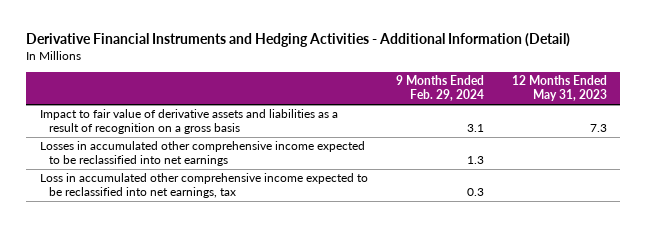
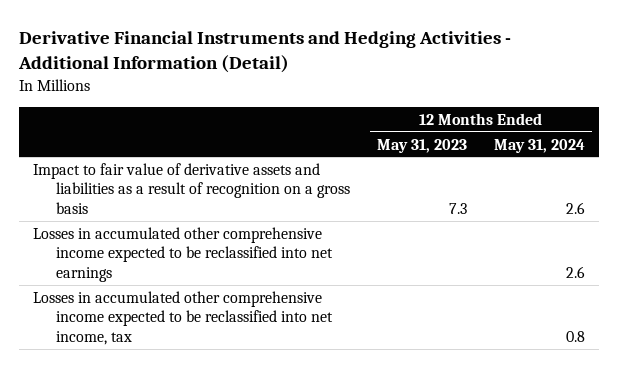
[395,75,484,101] 9 Months Ended Feb. 29, 2024 -> none
none -> [494,138,586,153] May 31, 2024
[40,173,369,199] Loss in accumulated other comprehensive income expected to be reclassified into net earnings, tax -> [32,290,333,345] Losses in accumulated other comprehensive income expected to be reclassified into net income, tax

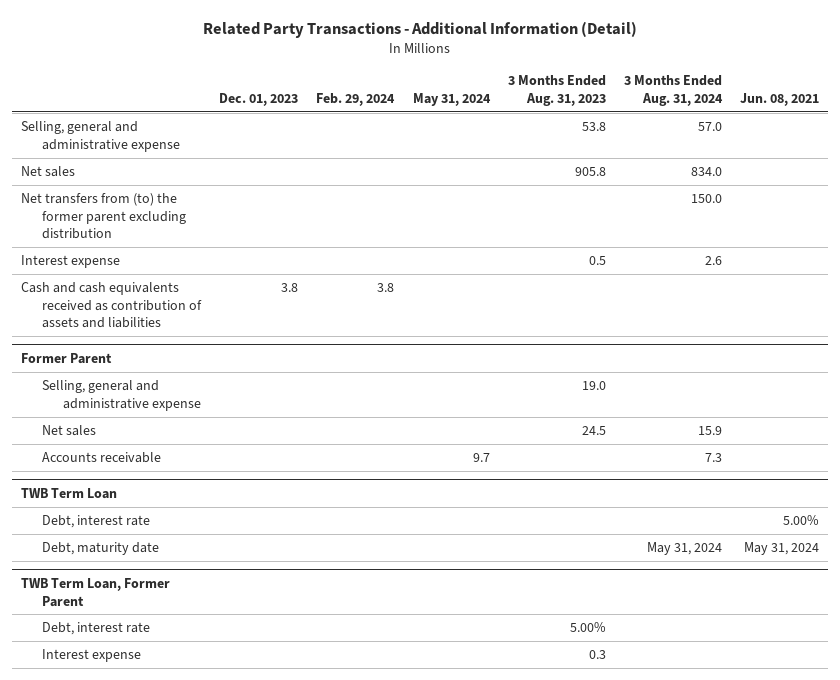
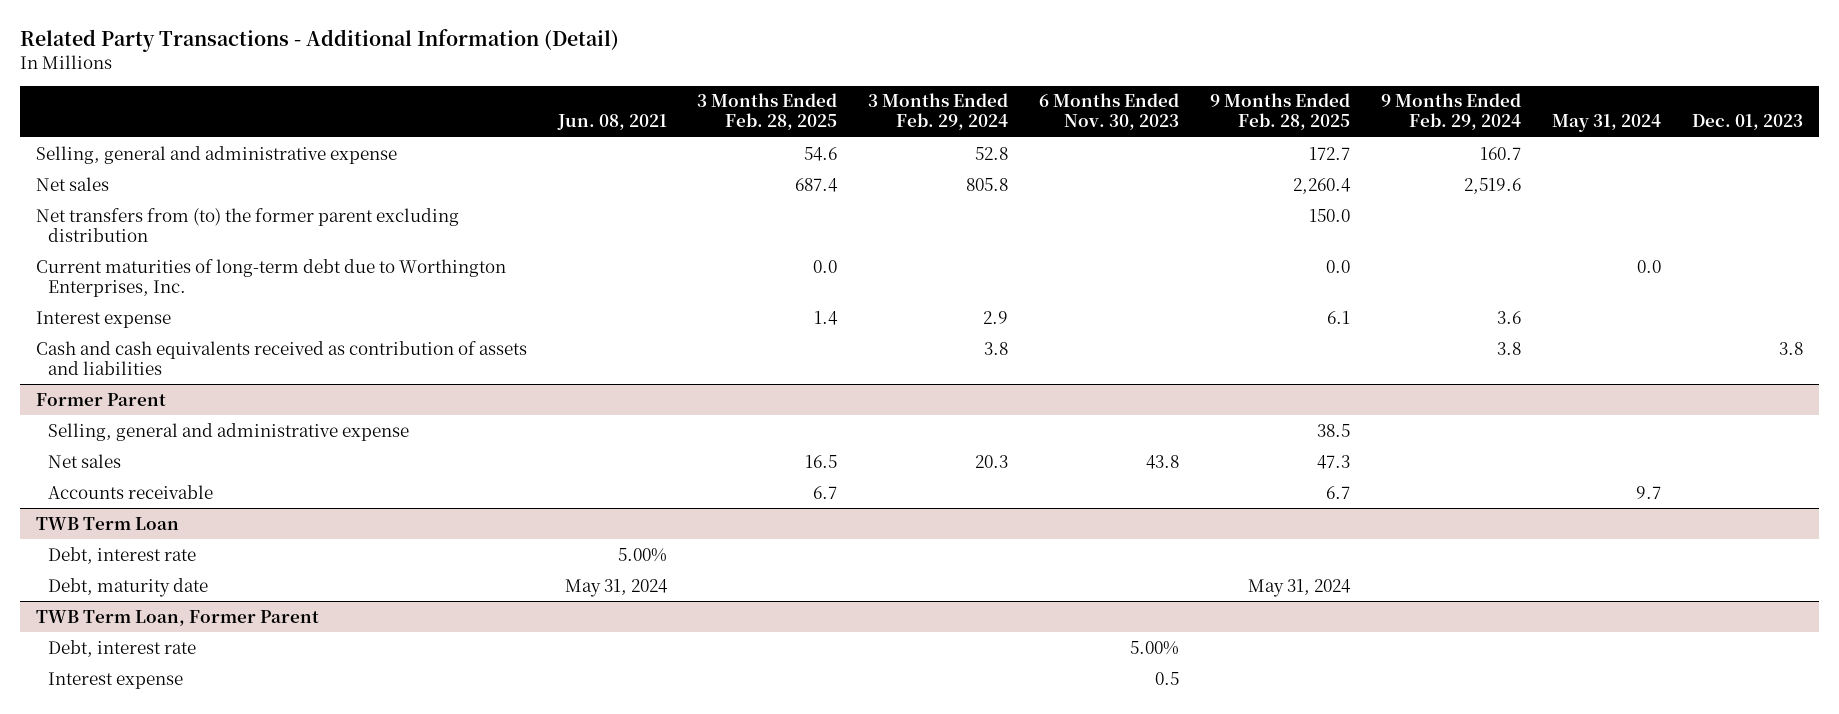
[316,92,396,106] Feb. 29, 2024 -> none
[507,75,606,106] 3 Months Ended Aug. 31, 2023 -> none
[624,75,724,106] 3 Months Ended Aug. 31, 2024 -> none
none -> [697,93,838,131] 3 Months Ended Feb. 28, 2025
none -> [868,93,1009,131] 3 Months Ended Feb. 29, 2024
none -> [1039,93,1180,131] 6 Months Ended Nov. 30, 2023
none -> [1210,93,1351,131] 9 Months Ended Feb. 28, 2025
none -> [1381,93,1522,131] 9 Months Ended Feb. 29, 2024
none -> [35,258,506,297] Current maturities of long-term debt due to Worthington Enterprises, Inc.

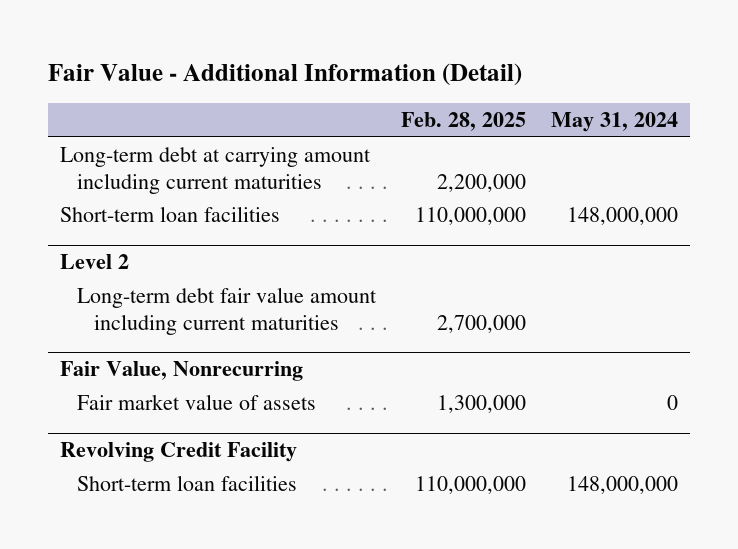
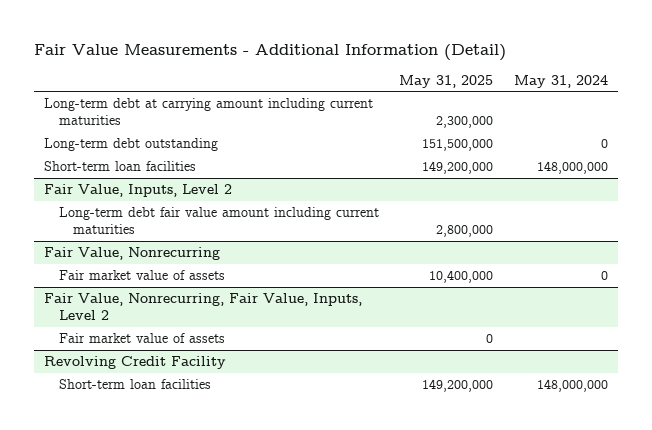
[47,63,522,87] Fair Value - Additional Information (Detail) -> [33,43,506,61] Fair Value Measurements - Additional Information (Detail)
[400,112,526,132] Feb. 28, 2025 -> none
none -> [399,74,494,88] May 31, 2025
none -> [44,138,219,152] Long-term debt outstanding
[59,254,129,270] Level 2 -> [44,184,233,198] Fair Value, Inputs, Level 2
none -> [44,293,363,320] Fair Value, Nonrecurring, Fair Value, Inputs, Level 2
none -> [58,333,225,344] Fair market value of assets

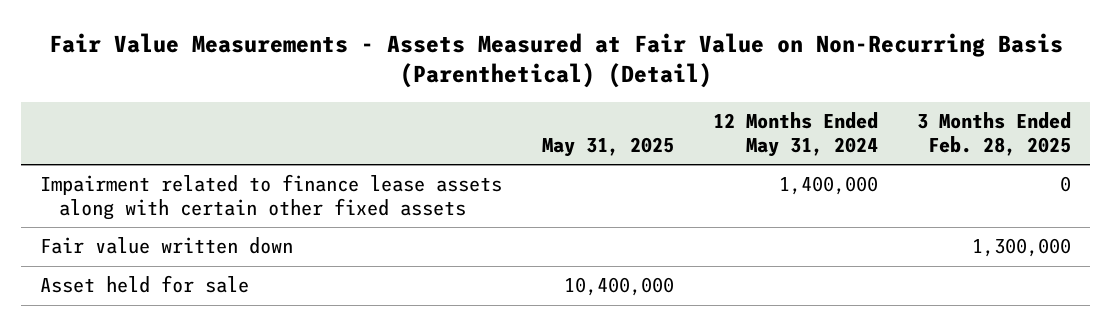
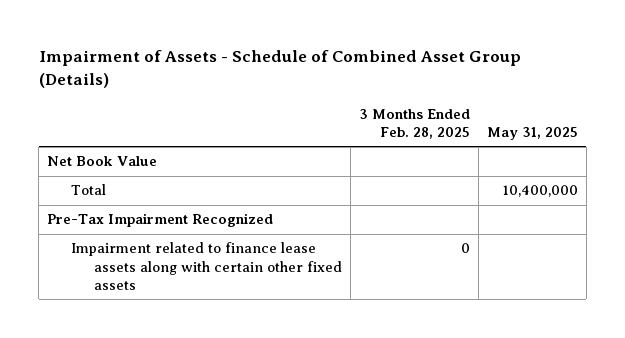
[48,32,1063,89] Fair Value Measurements - Assets Measured at Fair Value on Non-Recurring Basis (Parenthetical) (Detail) -> [38,49,521,88] Impairment of Assets - Schedule of Combined Asset Group (Details)
[712,112,878,158] 12 Months Ended May 31, 2024 -> none
none -> [47,156,158,167] Net Book Value
none -> [70,184,106,196] Total
none -> [47,213,274,228] Pre-Tax Impairment Recognized
[40,237,294,255] Fair value written down -> none
[40,275,250,294] Asset held for sale -> none

